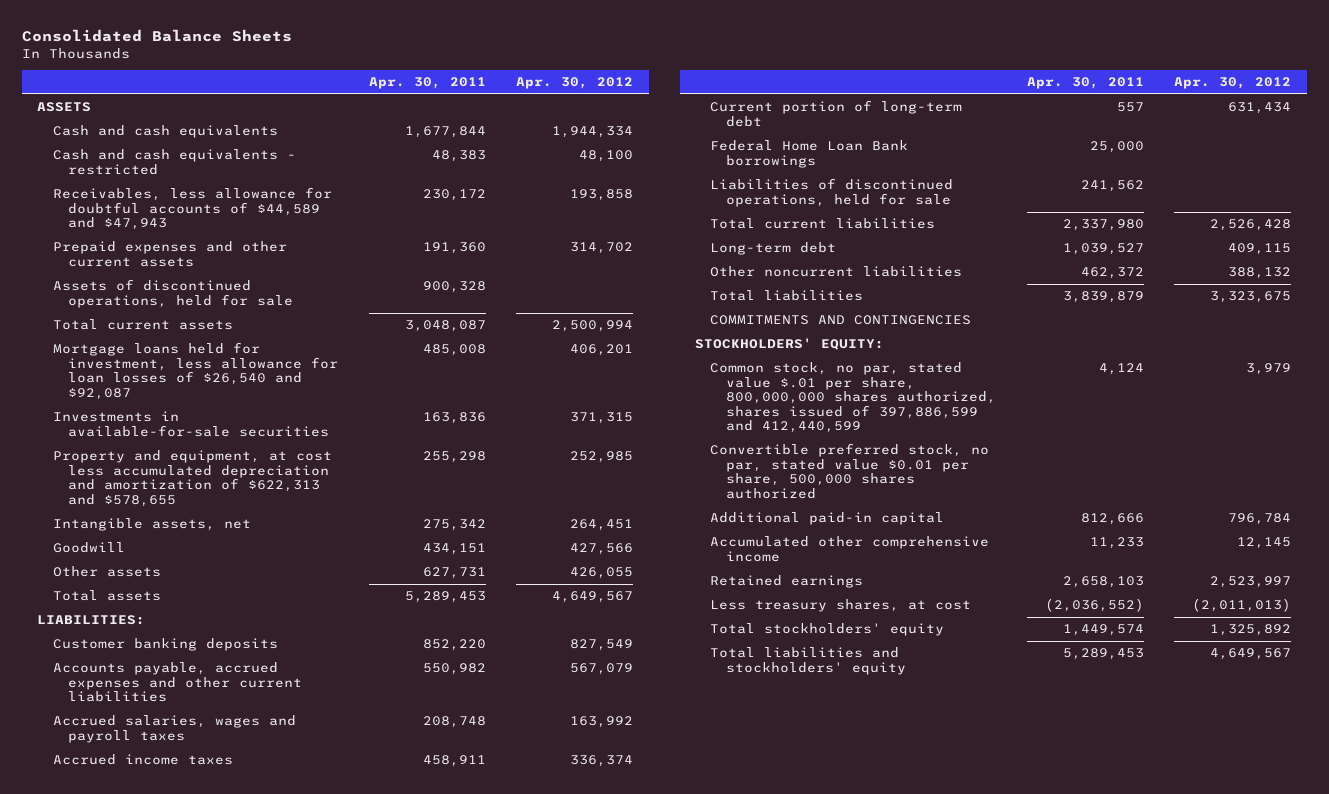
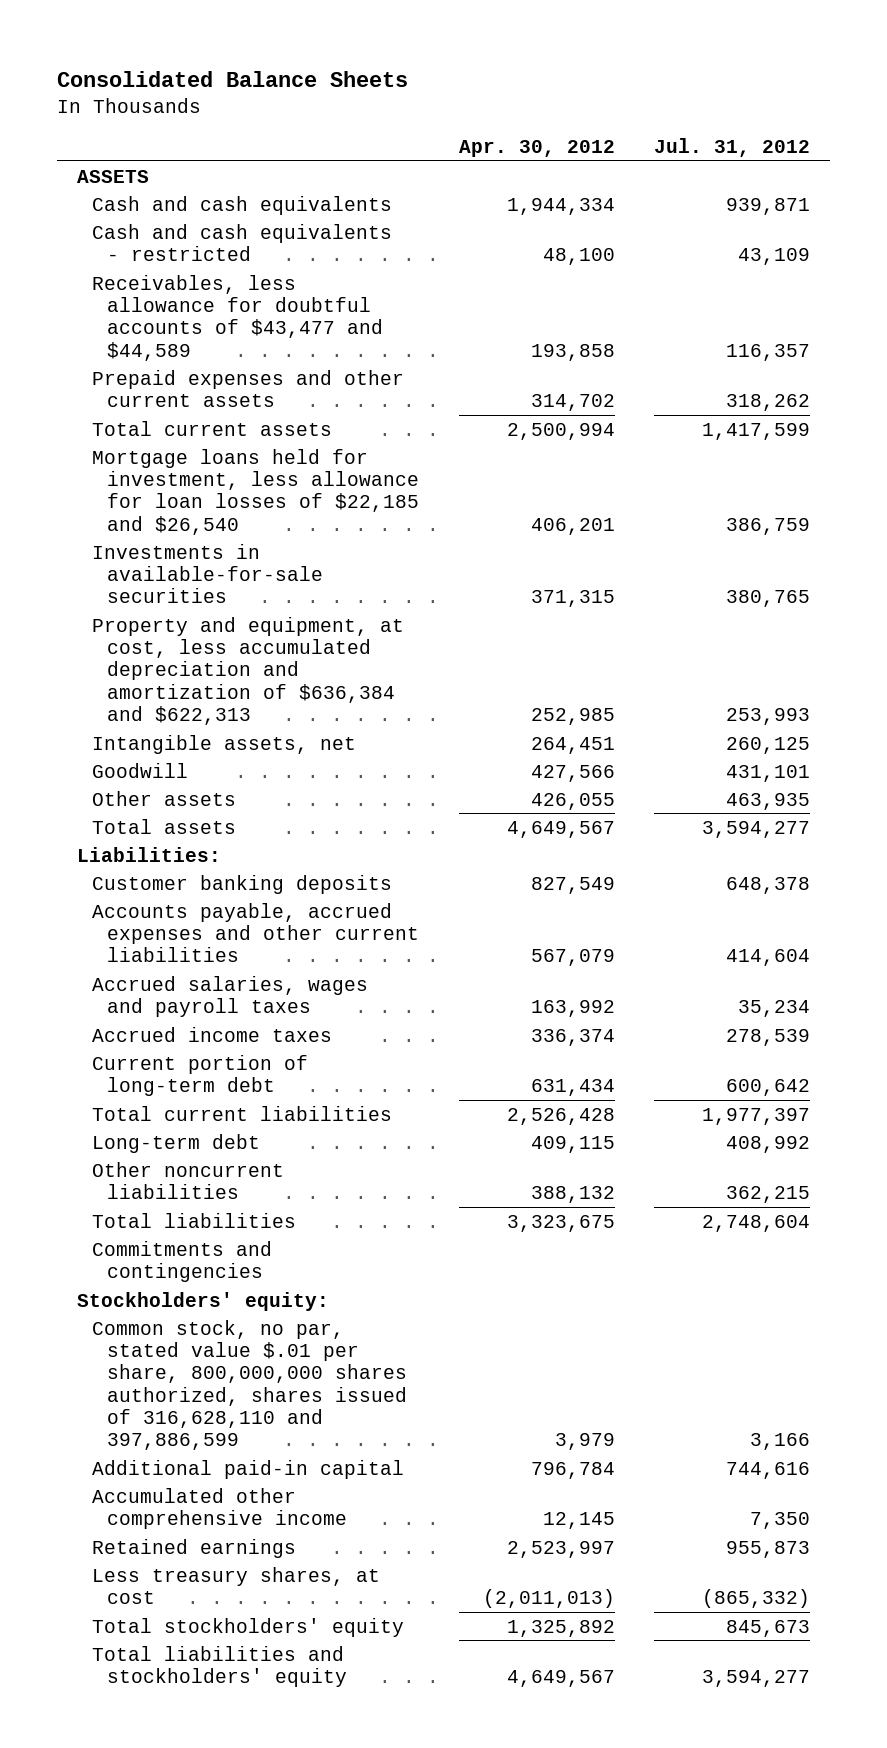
[368,77,486,90] Apr. 30, 2011 -> none
none -> [653,137,810,157] Jul. 31, 2012
[52,187,332,231] Receivables, less allowance for doubtful accounts of $44,589 and $47,943 -> [91,274,384,361] Receivables, less allowance for doubtful accounts of $43,477 and $44,589
[52,279,293,308] Assets of discontinued operations, held for sale -> none
[52,342,338,400] Mortgage loans held for investment, less allowance for loan losses of $26,540 and $92,087 -> [91,448,420,535] Mortgage loans held for investment, less allowance for loan losses of $22,185 and $26,540
[52,450,332,507] Property and equipment, at cost less accumulated depreciation and amortization of $622,313 and $578,655 -> [91,616,404,725] Property and equipment, at cost, less accumulated depreciation and amortization of $636,384 and $622,313
[37,615,146,626] LIABILITIES: -> [76,846,221,862] Liabilities:
[710,140,909,168] Federal Home Loan Bank borrowings -> none
[710,178,954,207] Liabilities of discontinued operations, held for sale -> none
[710,443,990,499] Convertible preferred stock, no par, stated value $0.01 per share, 500,000 shares authorized -> none
[710,315,972,326] COMMITMENTS AND CONTINGENCIES -> [91,1240,272,1282] Commitments and contingencies
[695,338,885,351] STOCKHOLDERS' EQUITY: -> [76,1291,329,1311] Stockholders' equity:
[710,362,996,434] Common stock, no par, stated value $.01 per share, 800,000,000 shares authorized, shares issued of 397,886,599 and 412,440,599 -> [91,1319,408,1451] Common stock, no par, stated value $.01 per share, 800,000,000 shares authorized, shares issued of 316,628,110 and 397,886,599

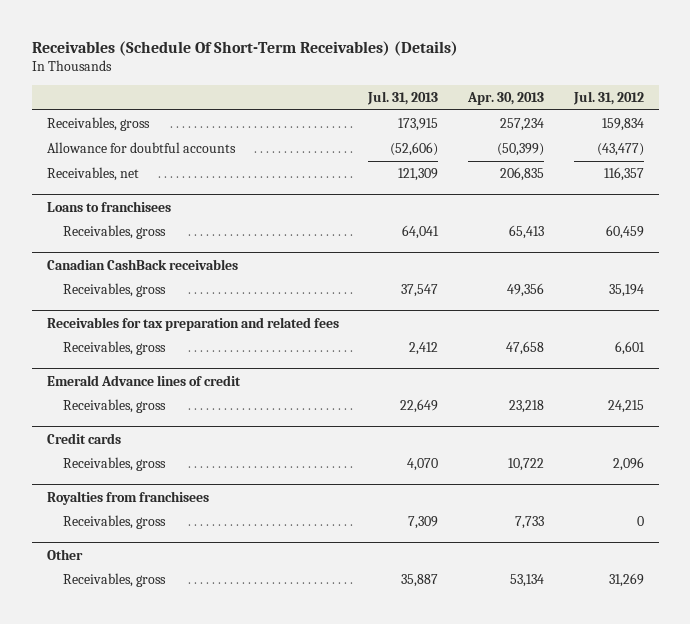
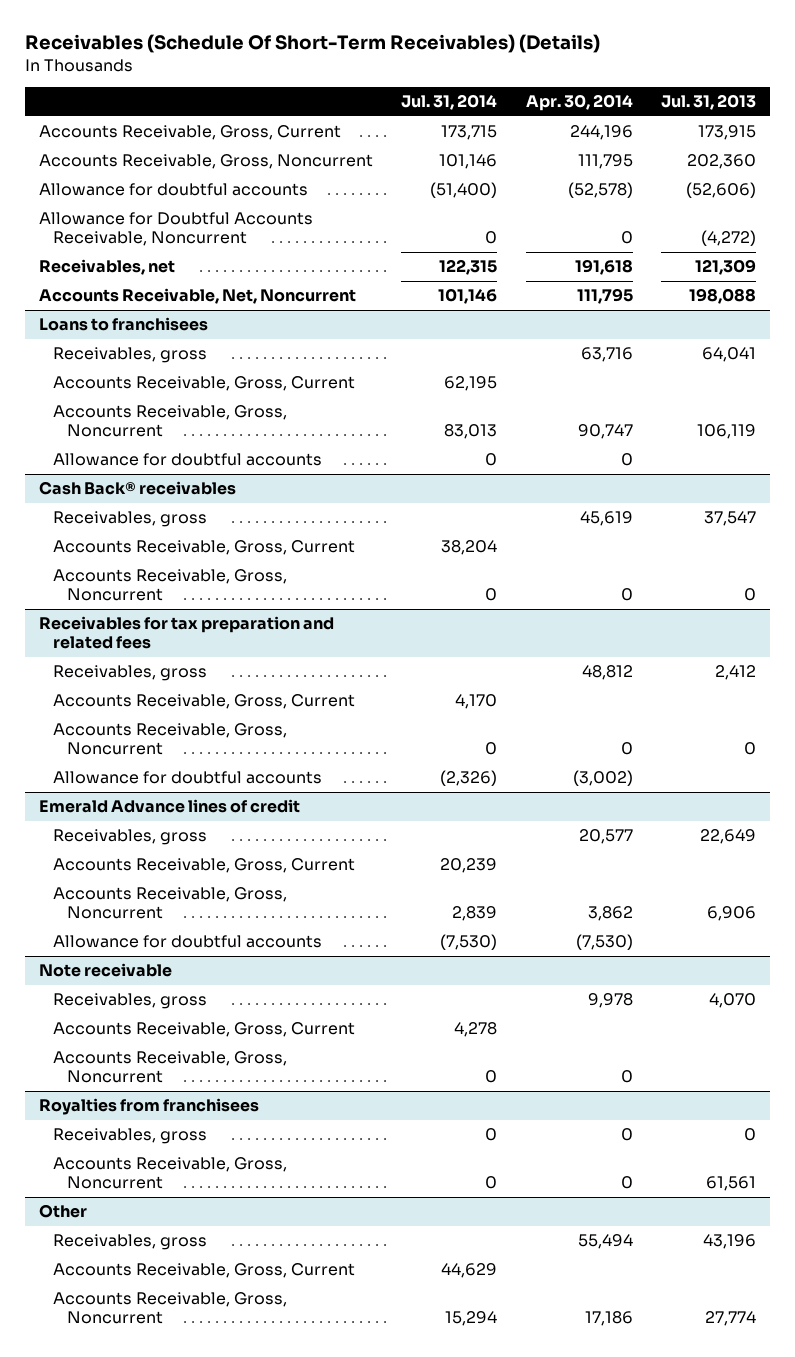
[467,91,545,105] Apr. 30, 2013 -> none
[572,90,644,105] Jul. 31, 2012 -> none
none -> [401,94,498,111] Jul. 31, 2014
none -> [525,94,633,112] Apr. 30, 2014
[46,117,150,132] Receivables, gross -> [38,125,341,141] Accounts Receivable, Gross, Current
none -> [38,154,373,170] Accounts Receivable, Gross, Noncurrent
none -> [38,212,313,247] Allowance for Doubtful Accounts Receivable, Noncurrent
none -> [38,288,356,305] Accounts Receivable, Net, Noncurrent
[46,258,238,270] Canadian CashBack receivables -> none
none -> [52,376,355,392] Accounts Receivable, Gross, Current
none -> [52,405,287,438] Accounts Receivable, Gross, Noncurrent
none -> [52,453,322,467] Allowance for doubtful accounts
none -> [38,481,236,496] Cash Back® receivables
none -> [52,540,355,556] Accounts Receivable, Gross, Current
none -> [52,569,287,602] Accounts Receivable, Gross, Noncurrent
none -> [52,694,355,710] Accounts Receivable, Gross, Current
none -> [52,723,287,756] Accounts Receivable, Gross, Noncurrent
none -> [52,771,322,785] Allowance for doubtful accounts
[46,432,121,444] Credit cards -> none
none -> [52,858,355,874] Accounts Receivable, Gross, Current
none -> [52,887,287,920] Accounts Receivable, Gross, Noncurrent
none -> [52,935,322,949] Allowance for doubtful accounts
none -> [38,963,172,978] Note receivable
none -> [52,1022,355,1038] Accounts Receivable, Gross, Current
none -> [52,1051,287,1084] Accounts Receivable, Gross, Noncurrent
[408,516,439,530] 7,309 -> [744,1128,757,1142] 0
none -> [52,1157,287,1190] Accounts Receivable, Gross, Noncurrent
[401,574,439,588] 35,887 -> [703,1234,757,1250] 43,196
none -> [52,1263,355,1279] Accounts Receivable, Gross, Current
none -> [52,1292,287,1325] Accounts Receivable, Gross, Noncurrent

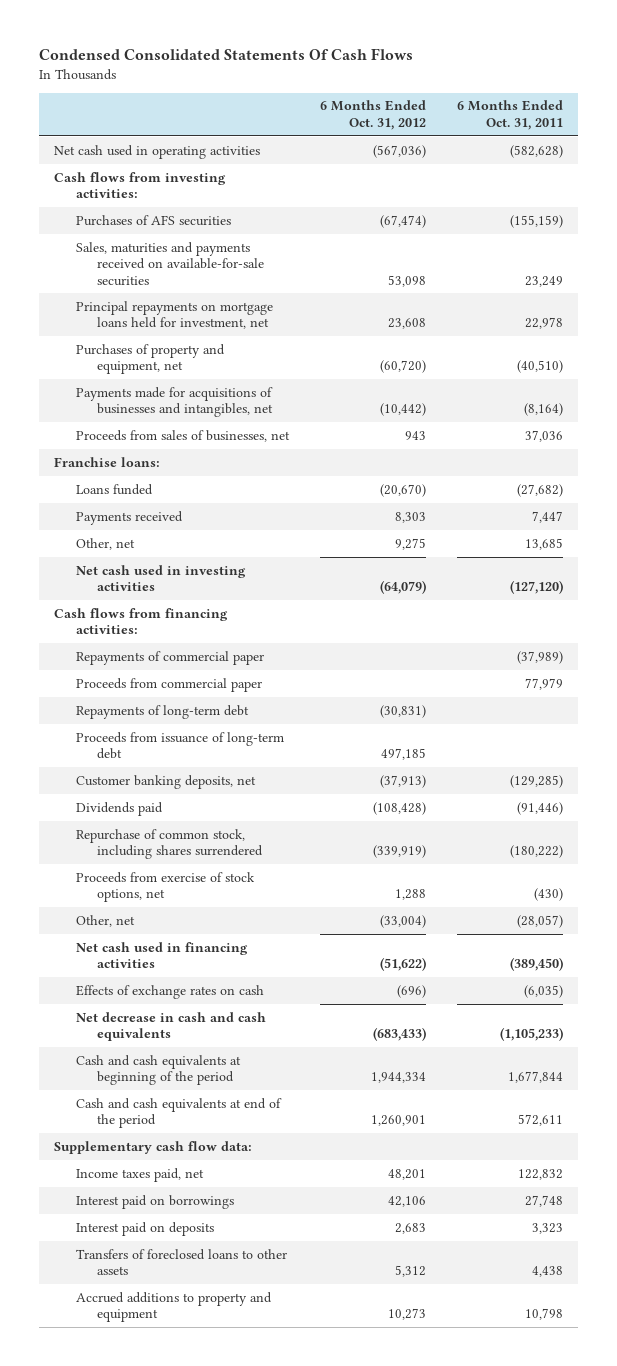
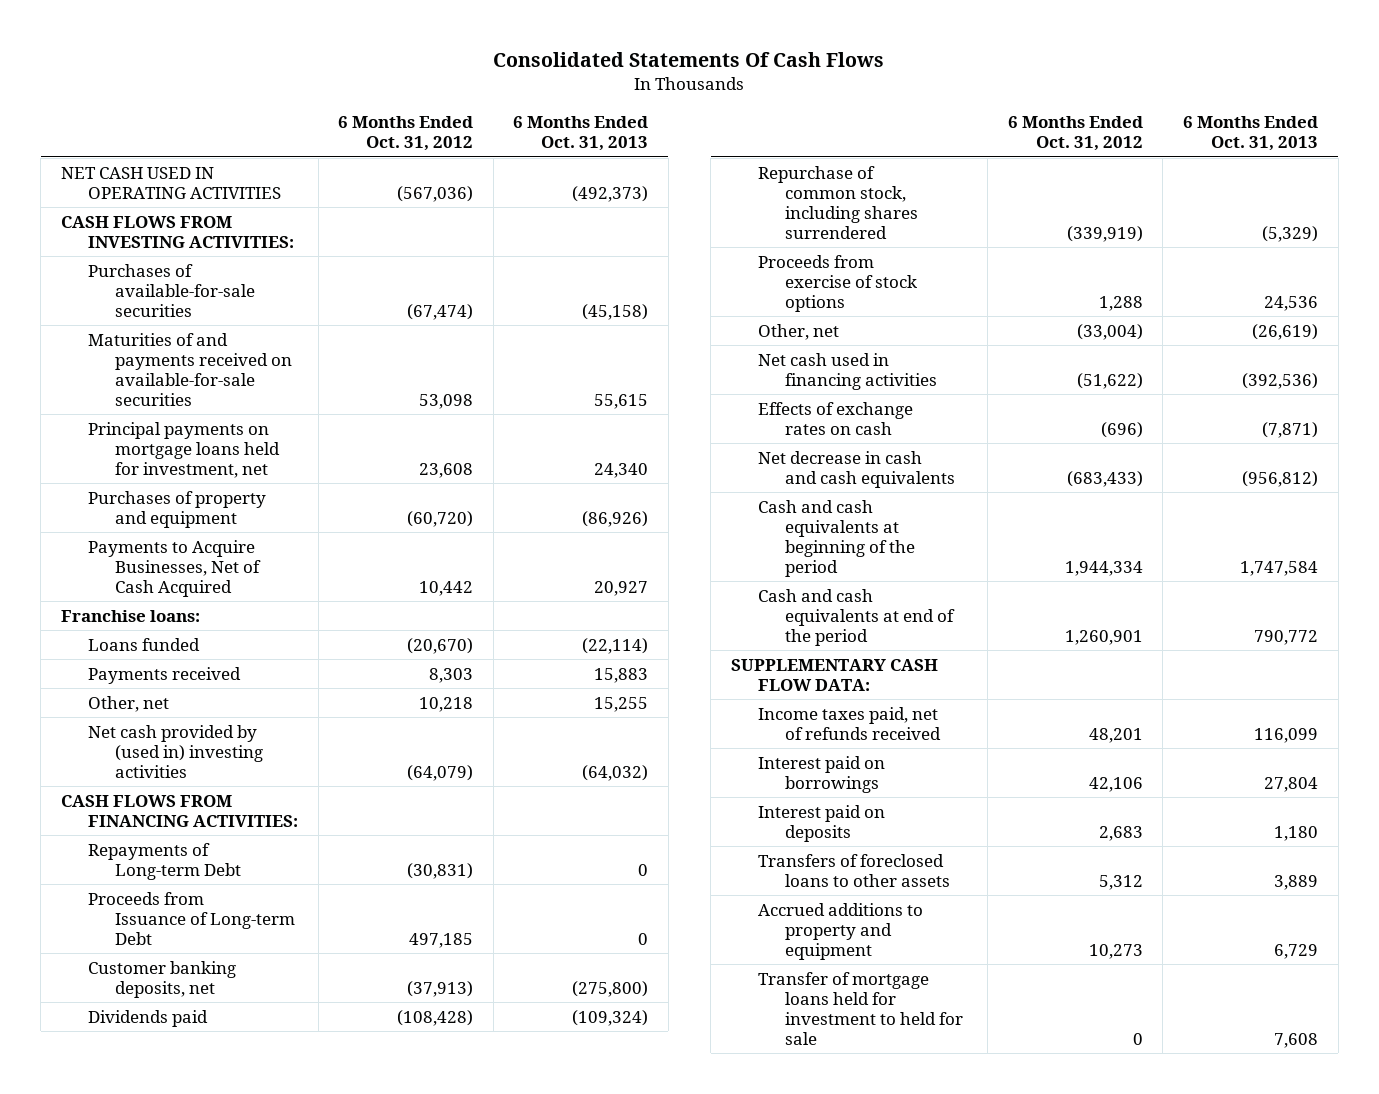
[38,48,413,61] Condensed Consolidated Statements Of Cash Flows -> [493,52,885,68] Consolidated Statements Of Cash Flows
[456,100,563,130] 6 Months Ended Oct. 31, 2011 -> none
none -> [513,116,649,152] 6 Months Ended Oct. 31, 2013
[75,429,290,442] Proceeds from sales of businesses, net -> none
[54,144,261,159] Net cash used in operating activities -> [60,166,282,199] NET CASH USED IN OPERATING ACTIVITIES
[54,171,227,199] Cash flows from investing activities: -> [60,215,295,248] CASH FLOWS FROM INVESTING ACTIVITIES:
[75,214,231,226] Purchases of AFS securities -> [88,263,256,317] Purchases of available-for-sale securities
[75,241,265,286] Sales, maturities and payments received on available-for-sale securities -> [88,332,293,406] Maturities of and payments received on available-for-sale securities
[75,300,273,330] Principal repayments on mortgage loans held for investment, net -> [88,421,281,478] Principal payments on mortgage loans held for investment, net
[75,343,225,375] Purchases of property and equipment, net -> [88,490,267,528] Purchases of property and equipment
[75,386,274,418] Payments made for acquisitions of businesses and intangibles, net -> [88,539,262,597] Payments to Acquire Businesses, Net of Cash Acquired
[379,403,426,417] (10,442) -> [419,580,474,596] 10,442
[75,650,264,665] Repayments of commercial paper -> none
[75,677,262,692] Proceeds from commercial paper -> none
[394,537,426,550] 9,275 -> [419,696,474,712] 10,218
[75,564,246,592] Net cash used in investing activities -> [88,724,264,778] Net cash provided by (used in) investing activities
[54,607,229,635] Cash flows from financing activities: -> [60,794,299,827] CASH FLOWS FROM FINANCING ACTIVITIES:
[75,704,249,719] Repayments of long-term debt -> [88,842,242,880] Repayments of Long-term Debt
[75,731,284,760] Proceeds from issuance of long-term debt -> [88,891,296,945] Proceeds from Issuance of Long-term Debt
[75,871,255,903] Proceeds from exercise of stock options, net -> [757,254,917,312] Proceeds from exercise of stock options
[54,1140,253,1154] Supplementary cash flow data: -> [730,658,938,691] SUPPLEMENTARY CASH FLOW DATA:
[75,1167,204,1182] Income taxes paid, net -> [757,706,941,740] Income taxes paid, net of refunds received
none -> [757,971,963,1045] Transfer of mortgage loans held for investment to held for sale

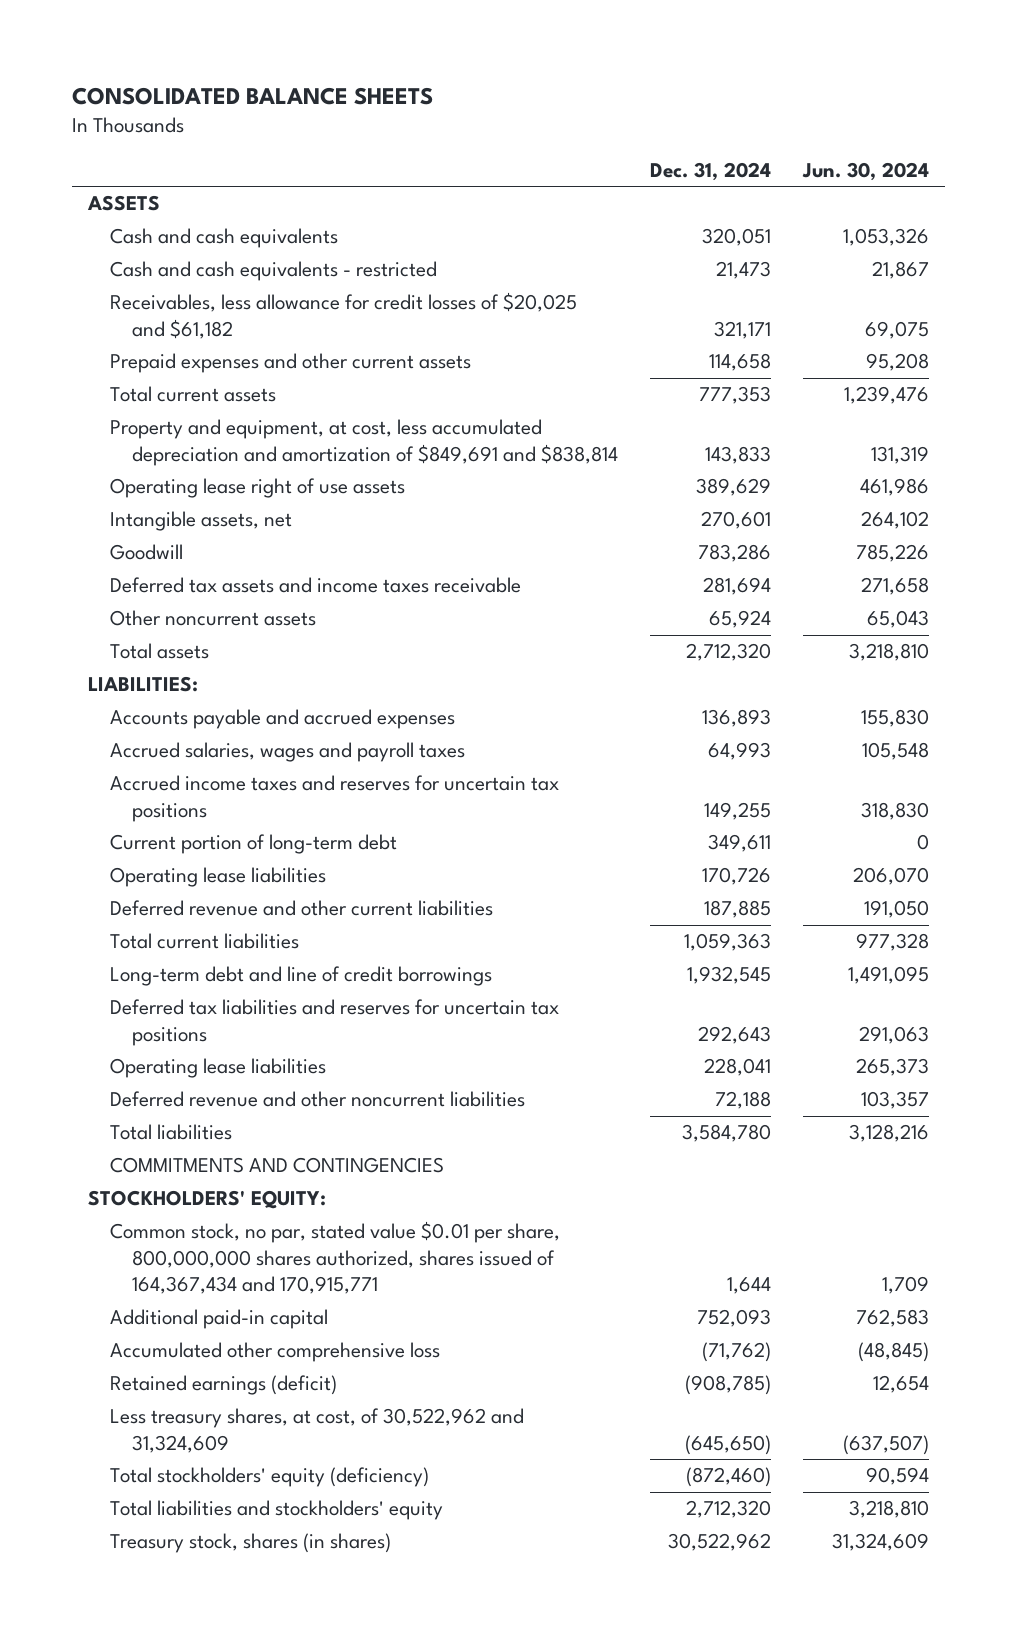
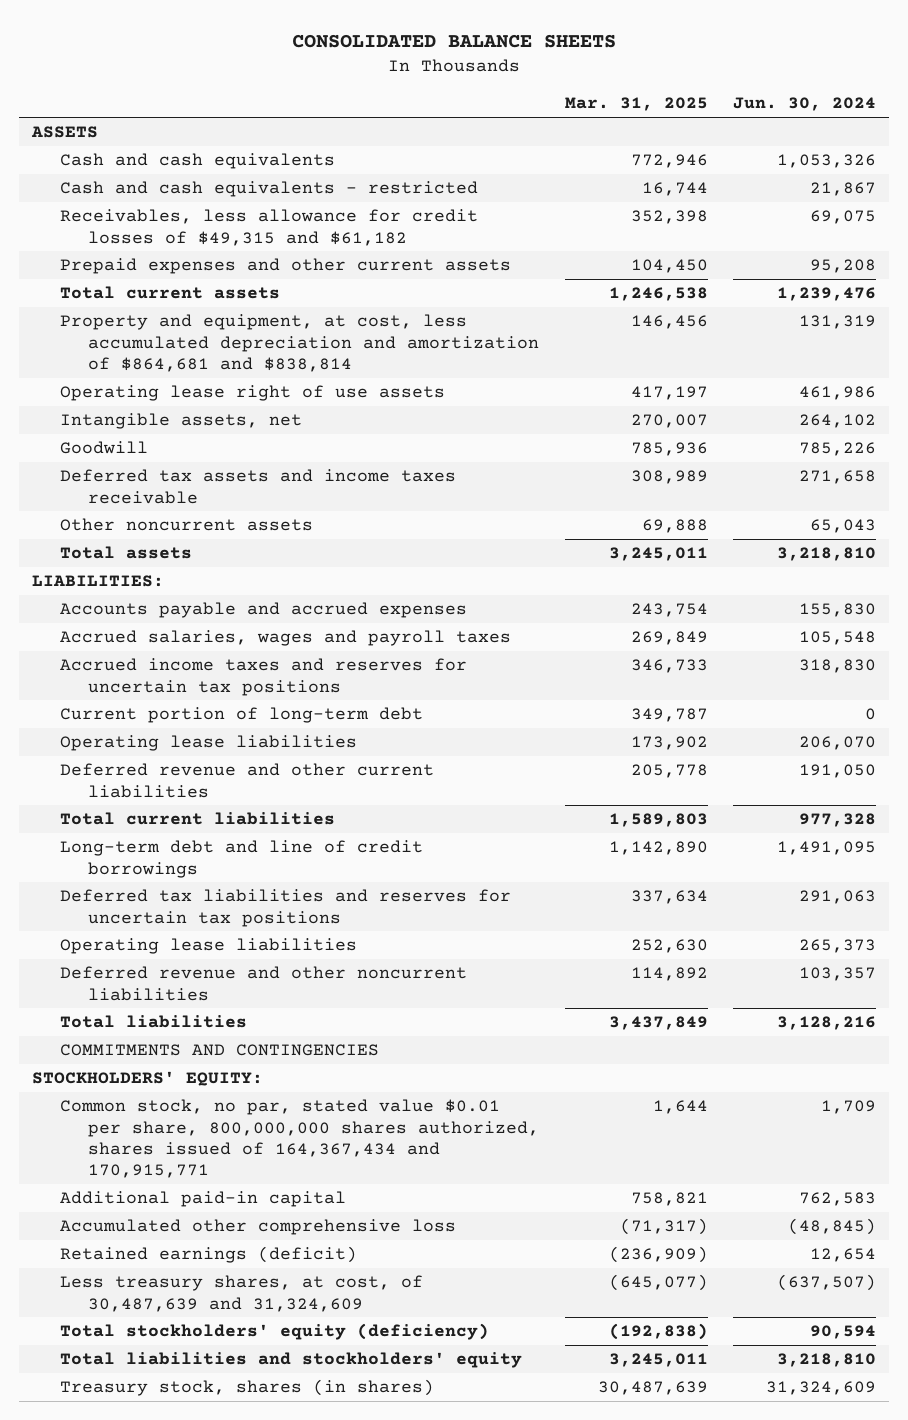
[649,161,771,181] Dec. 31, 2024 -> none
none -> [564,97,708,112] Mar. 31, 2025
[109,292,577,339] Receivables, less allowance for credit losses of $20,025 and $61,182 -> [59,209,478,246] Receivables, less allowance for credit losses of $49,315 and $61,182
[109,419,618,466] Property and equipment, at cost, less accumulated depreciation and amortization of $849,691 and $838,814 -> [59,314,540,372] Property and equipment, at cost, less accumulated depreciation and amortization of $864,681 and $838,814
[109,1408,524,1453] Less treasury shares, at cost, of 30,522,962 and 31,324,609 -> [59,1275,423,1312] Less treasury shares, at cost, of 30,487,639 and 31,324,609

